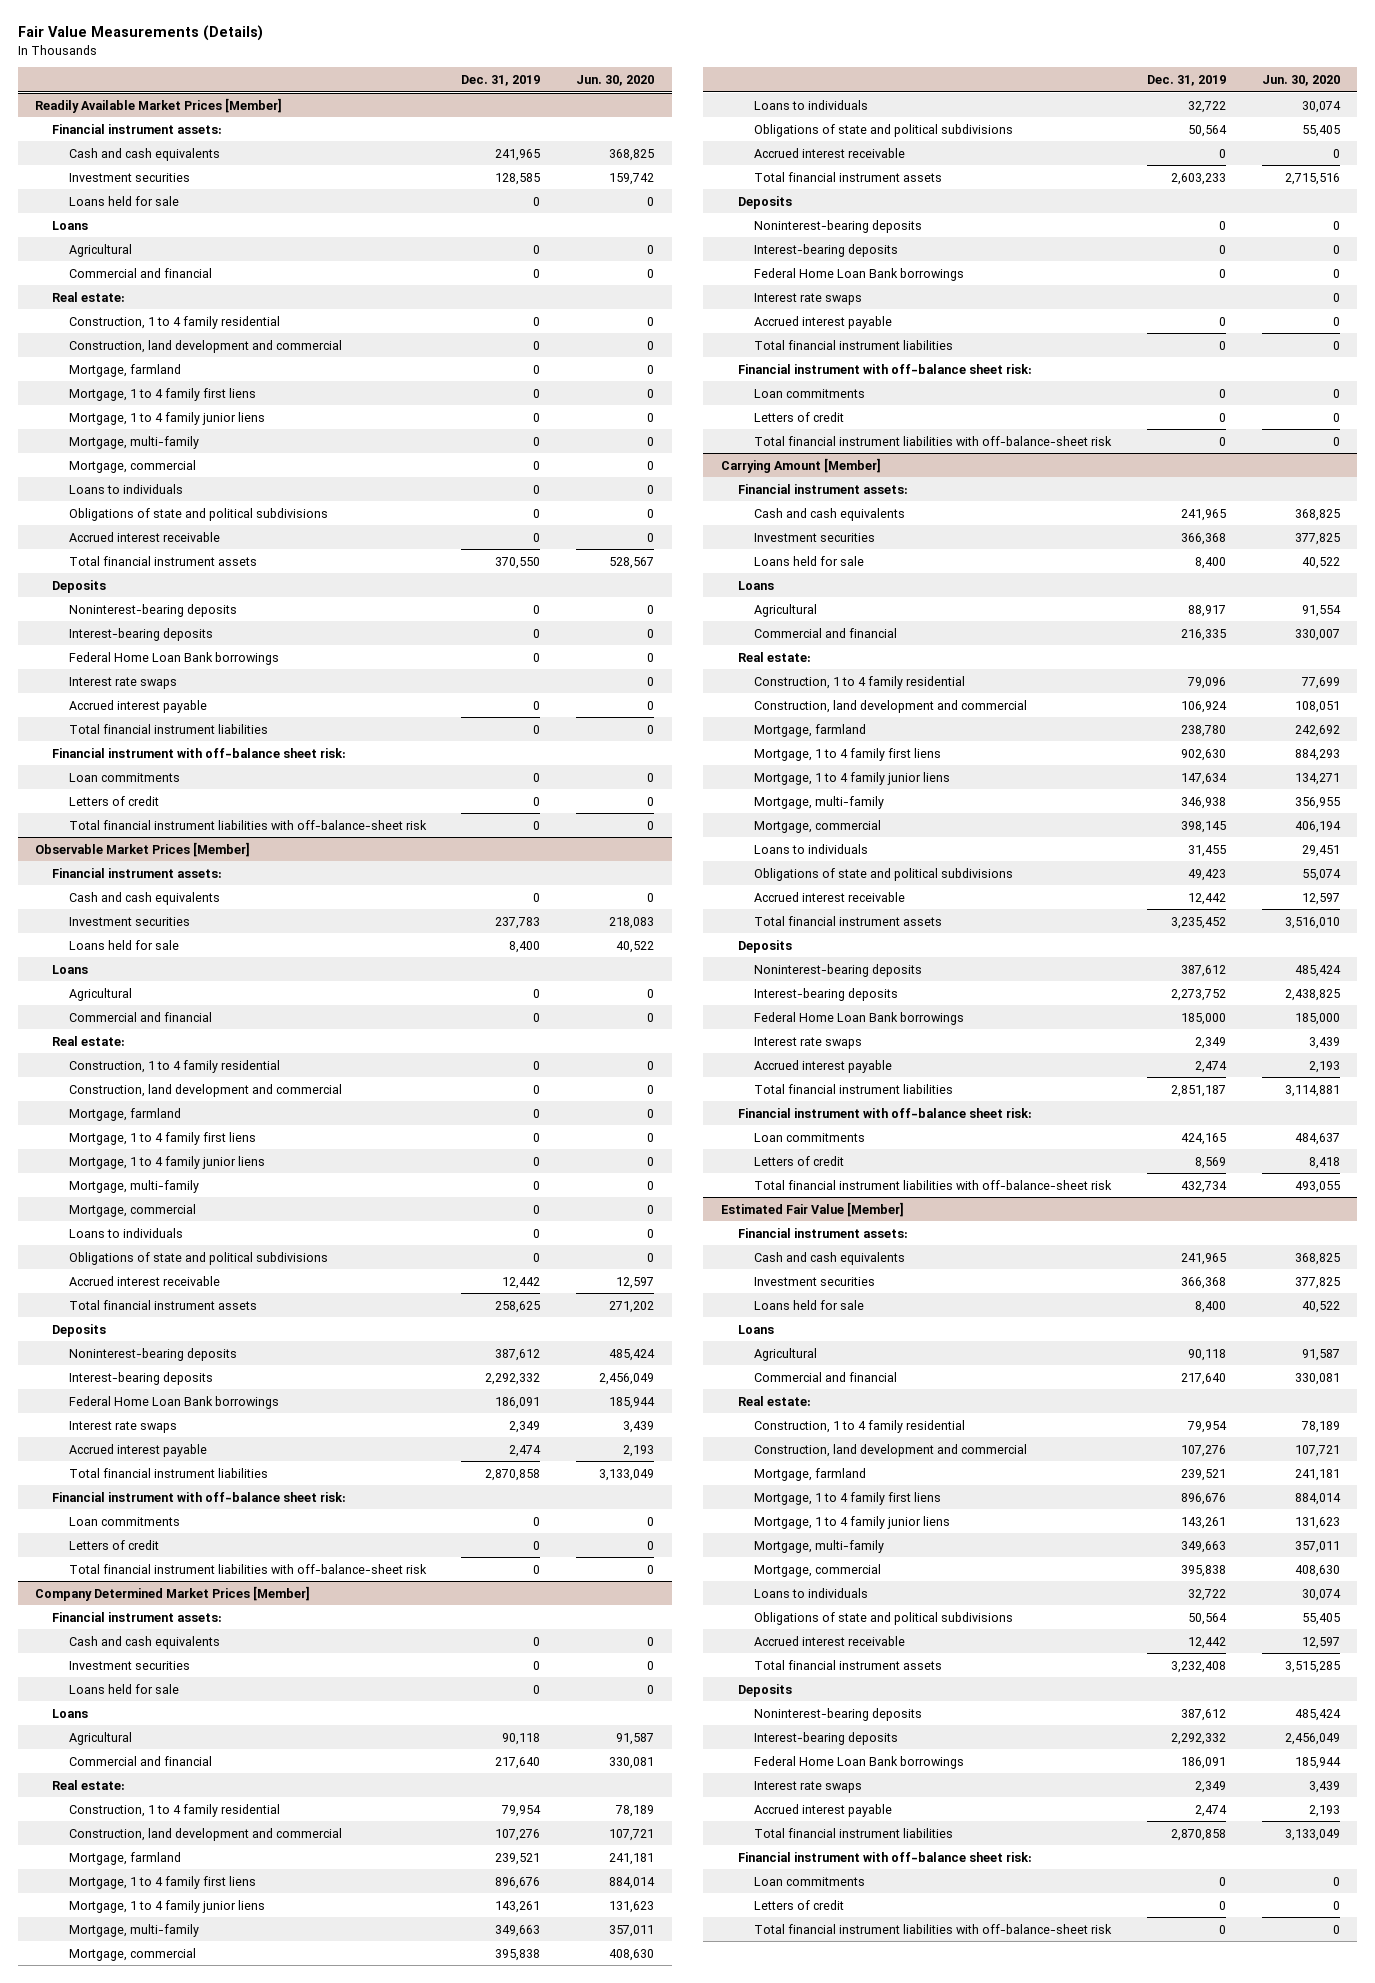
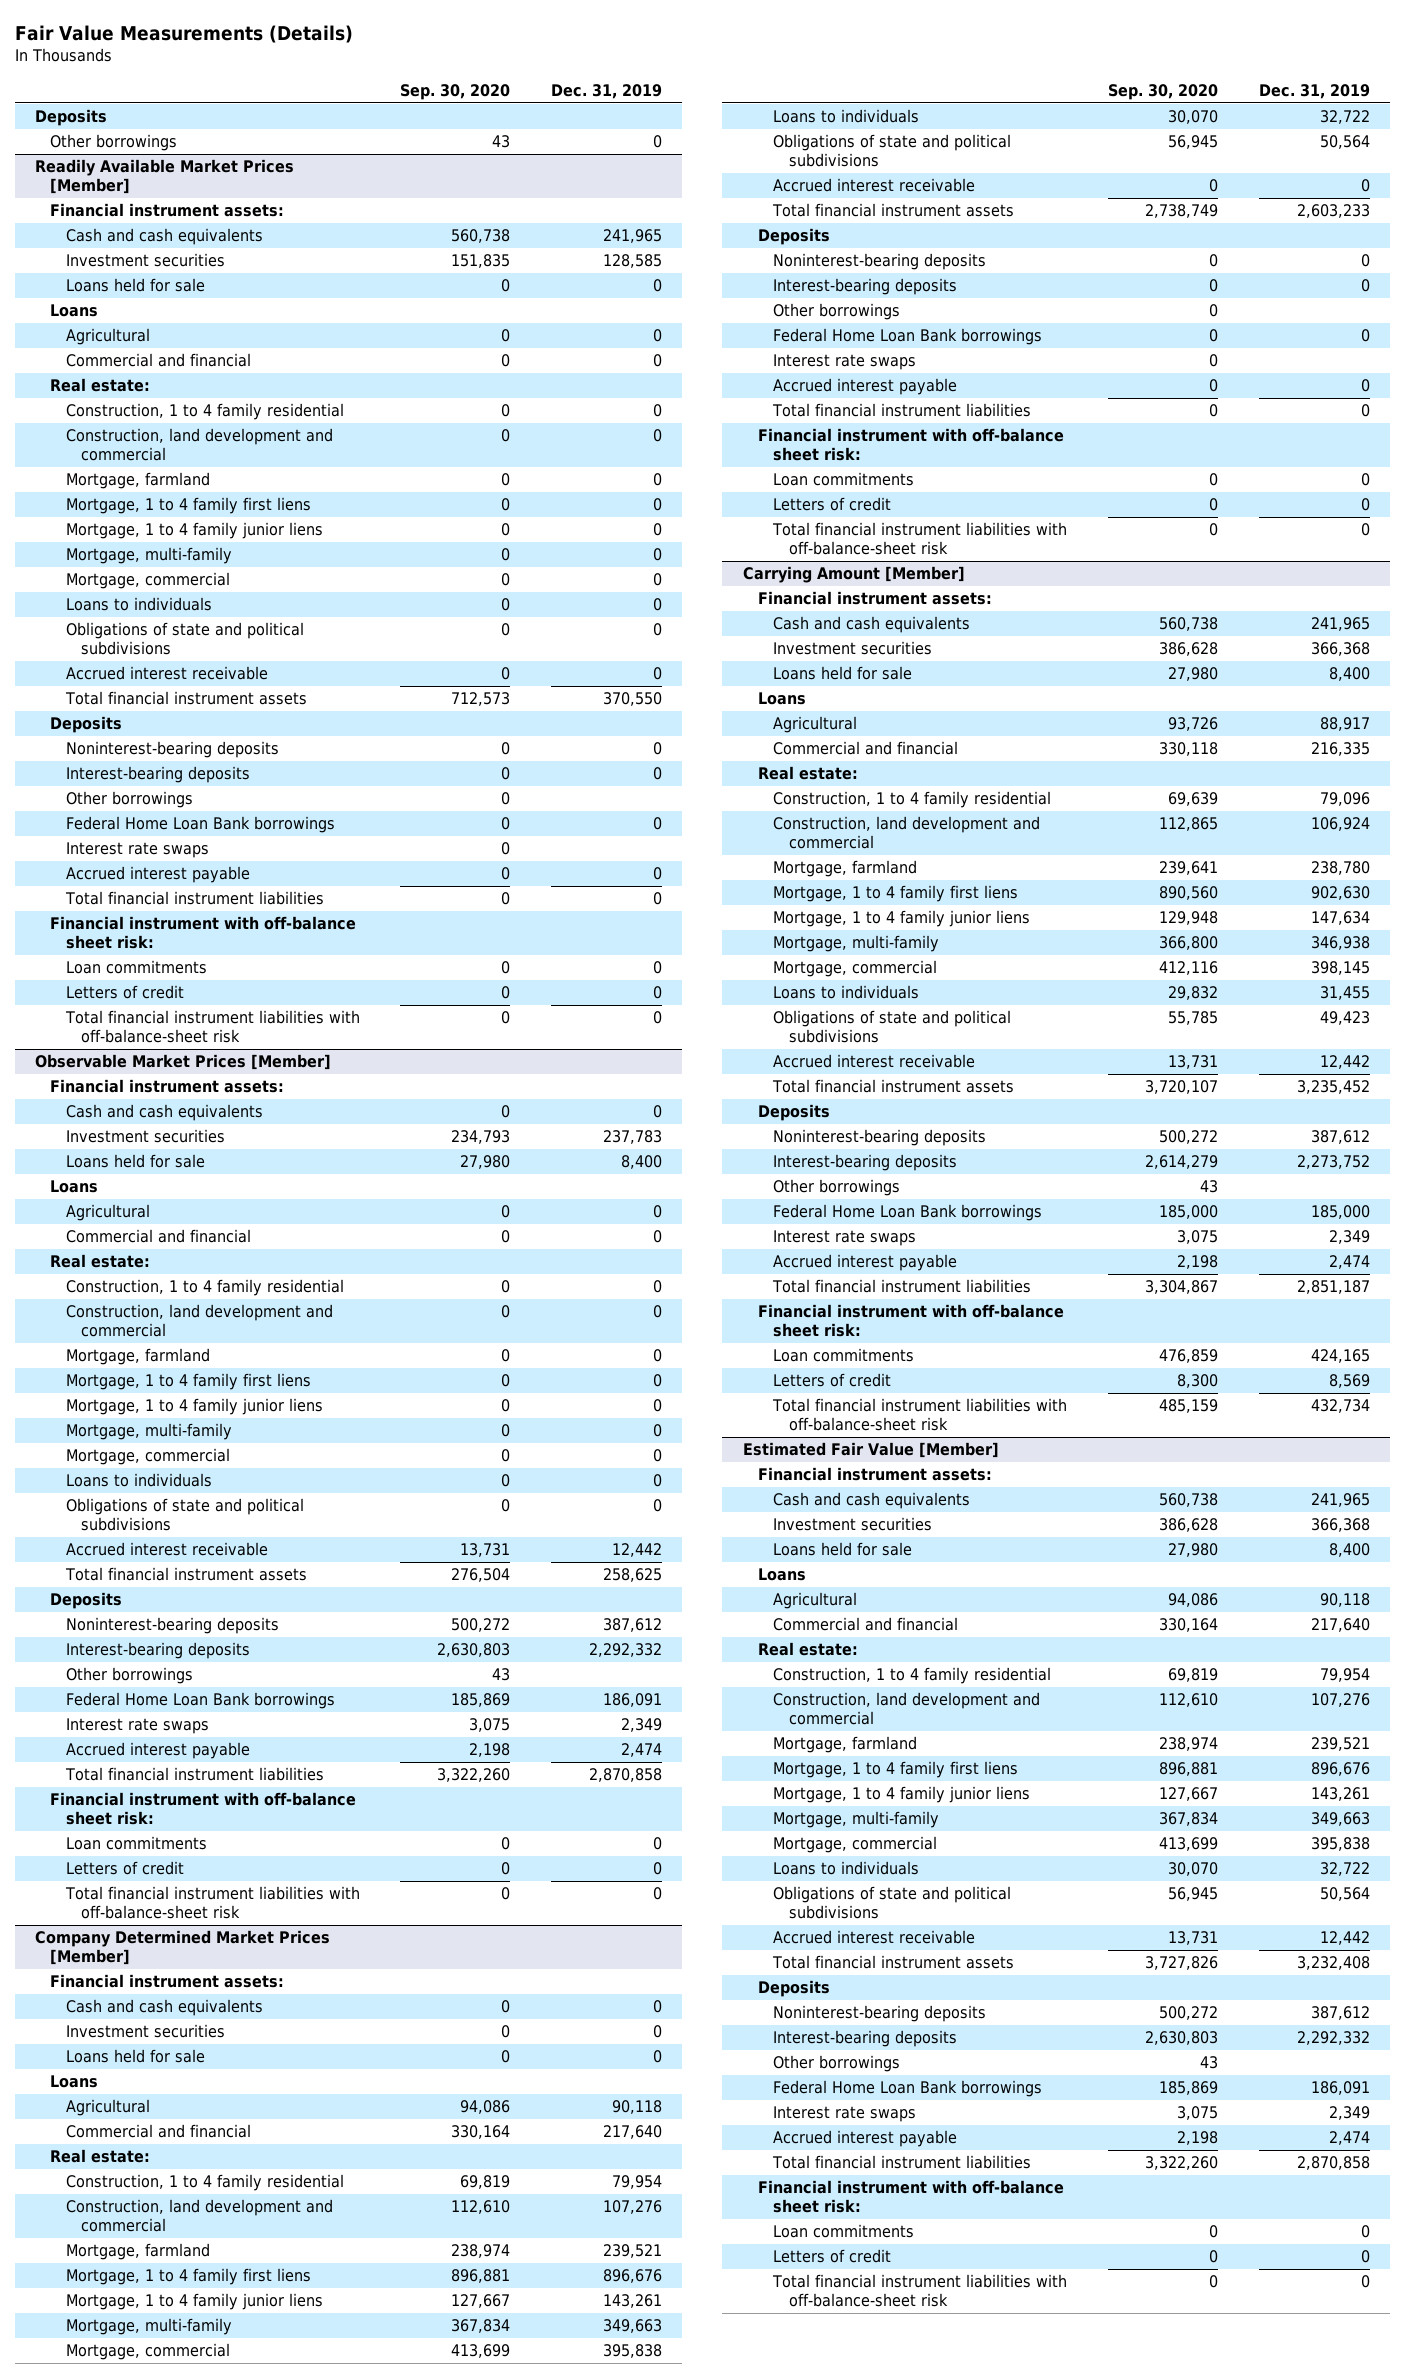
[575,74,654,86] Jun. 30, 2020 -> none
none -> [400,84,511,101] Sep. 30, 2020
none -> [34,109,107,127] Deposits
none -> [50,134,178,152] Other borrowings
none -> [65,791,193,809] Other borrowings
none -> [65,1667,193,1685] Other borrowings
none -> [773,303,901,321] Other borrowings
none -> [773,1179,901,1197] Other borrowings
none -> [773,2055,901,2073] Other borrowings

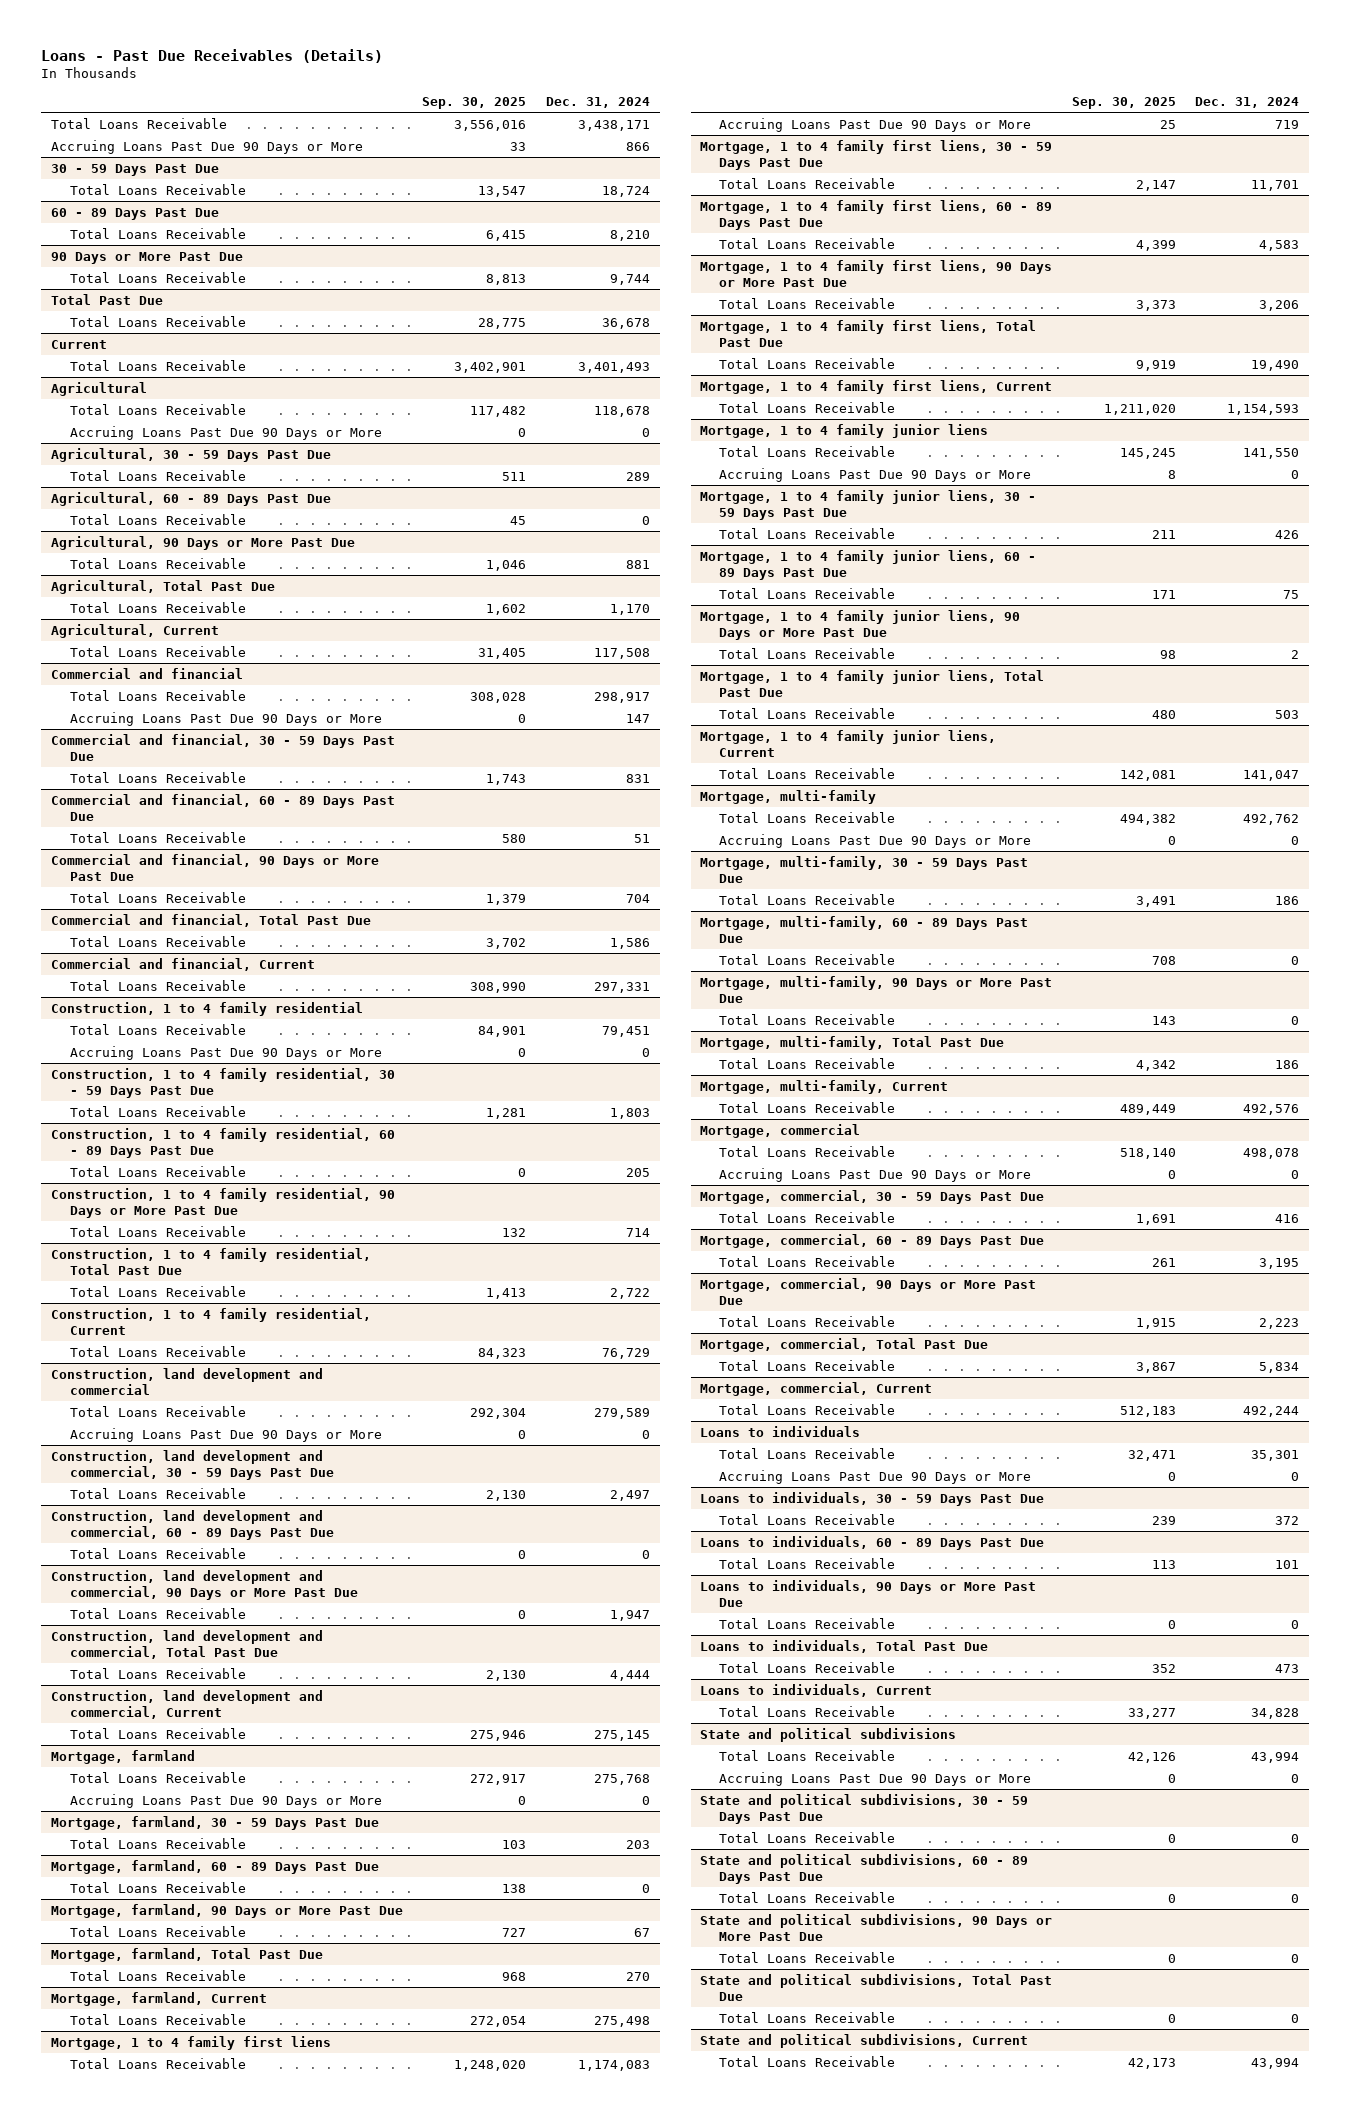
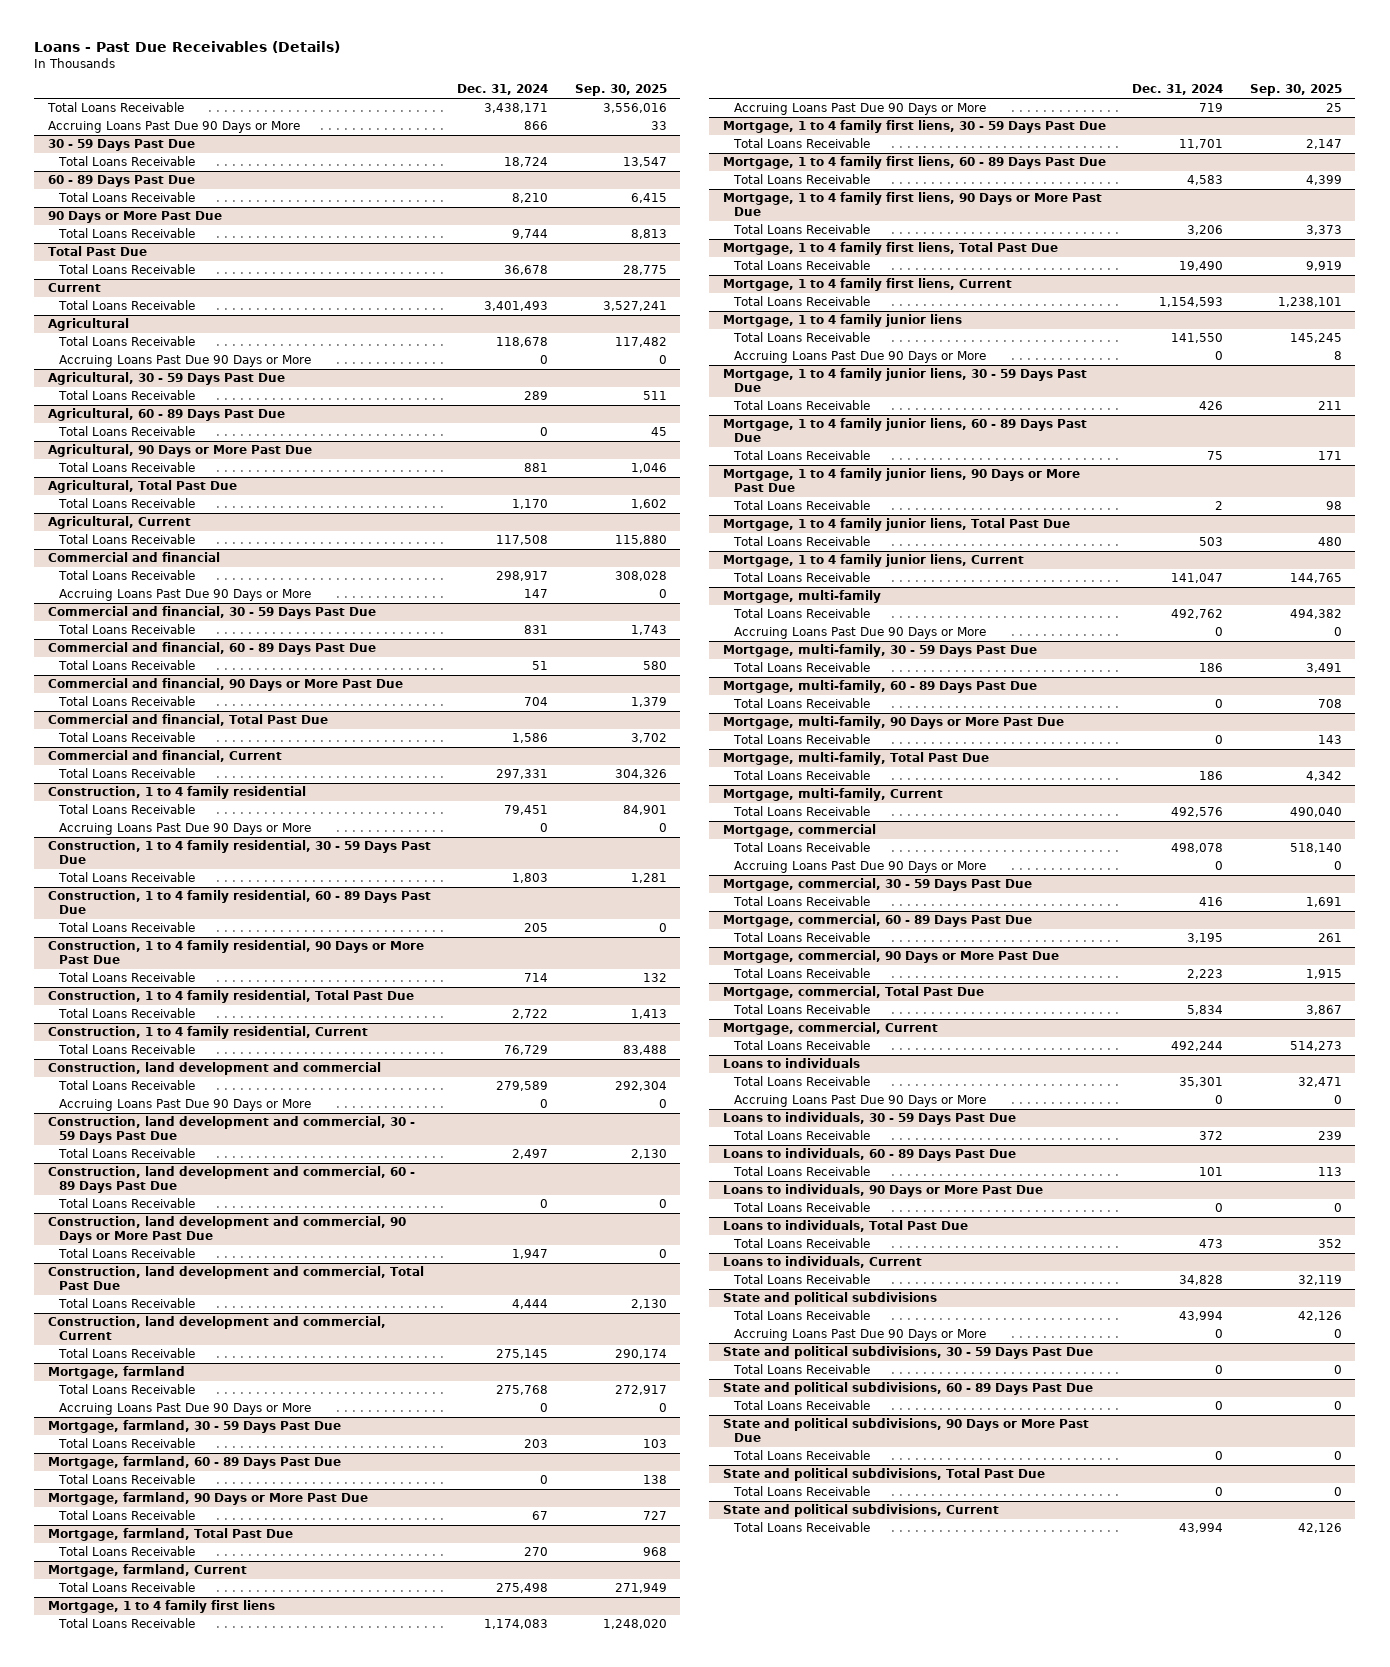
[454,361,527,373] 3,402,901 -> [602,301,667,312] 3,527,241
[478,647,527,659] 31,405 -> [614,535,667,546] 115,880
[470,981,527,993] 308,990 -> [614,769,667,780] 304,326
[478,1347,527,1359] 84,323 -> [622,1045,667,1056] 83,488
[470,1729,527,1741] 275,946 -> [614,1349,667,1360] 290,174
[470,2015,527,2027] 272,054 -> [614,1583,667,1594] 271,949
[1103,403,1176,415] 1,211,020 -> [1278,297,1343,308] 1,238,101
[1119,769,1176,781] 142,081 -> [1290,573,1343,584] 144,765
[1119,1103,1176,1115] 489,449 -> [1290,807,1343,818] 490,040
[1119,1405,1176,1417] 512,183 -> [1290,1041,1343,1052] 514,273
[1127,1707,1176,1719] 33,277 -> [1298,1275,1343,1286] 32,119
[1127,2057,1176,2069] 42,173 -> [1298,1523,1343,1534] 42,126

